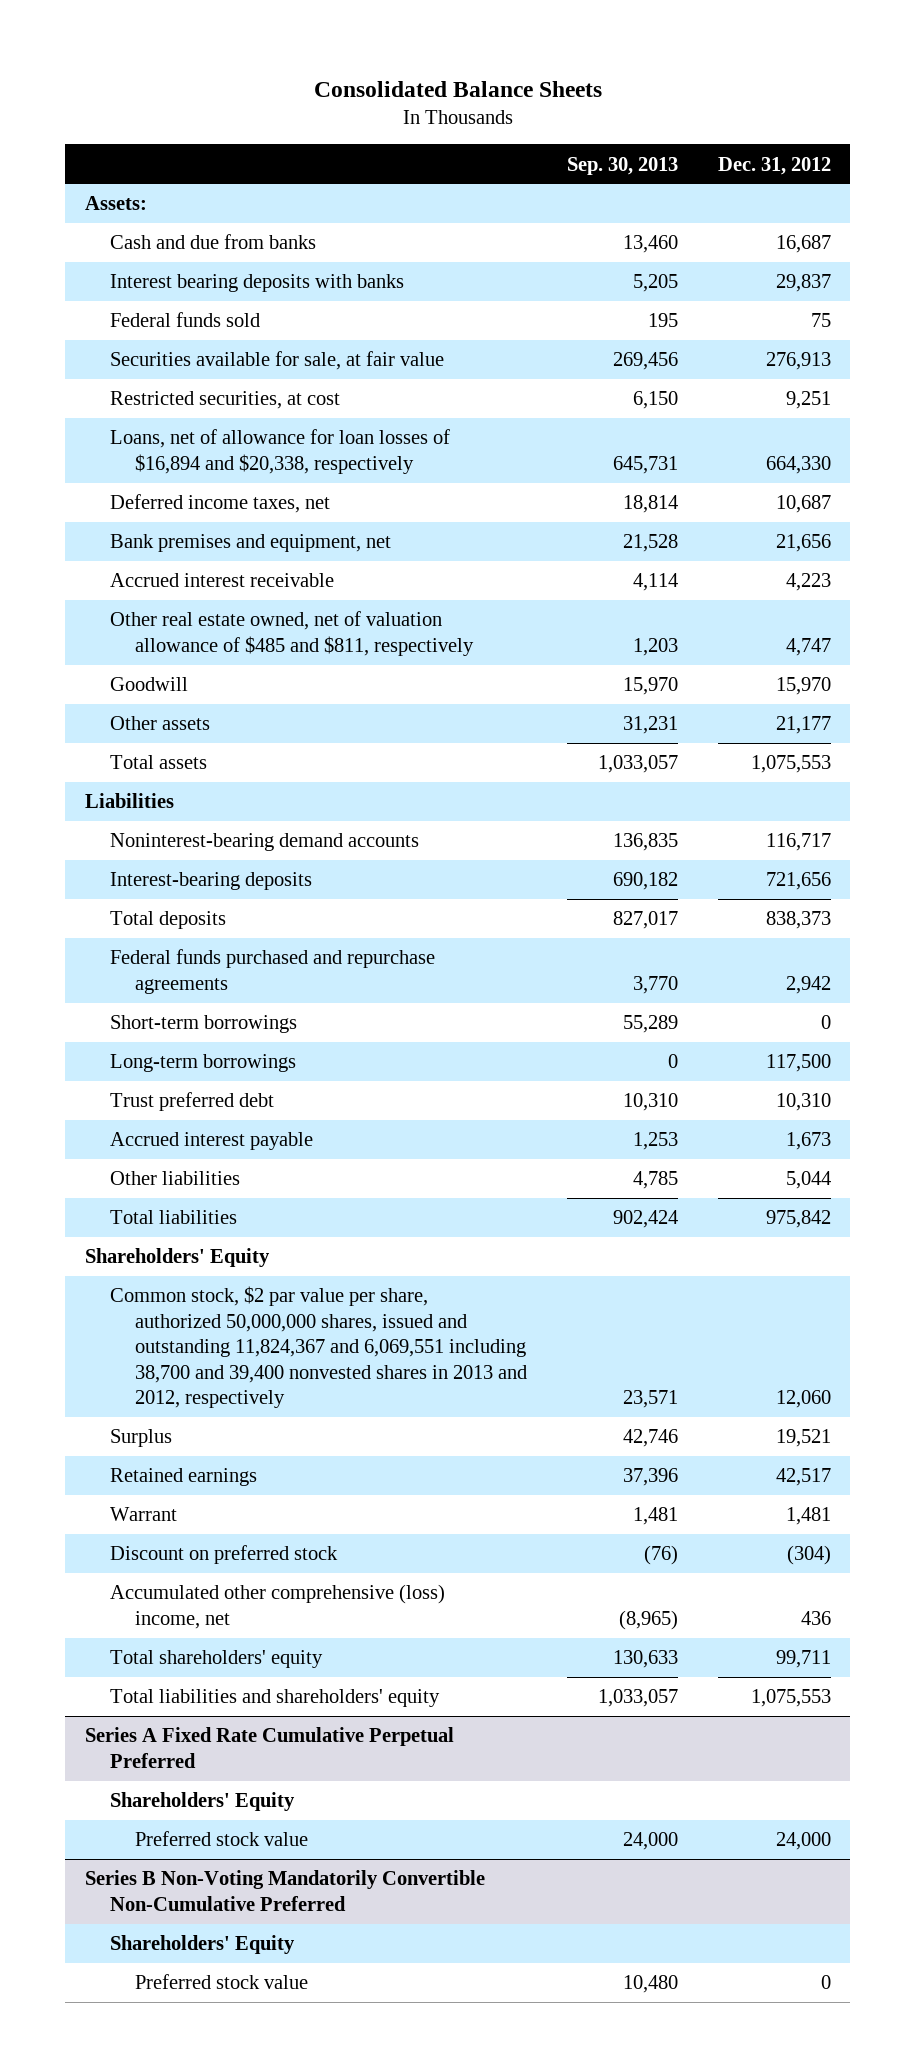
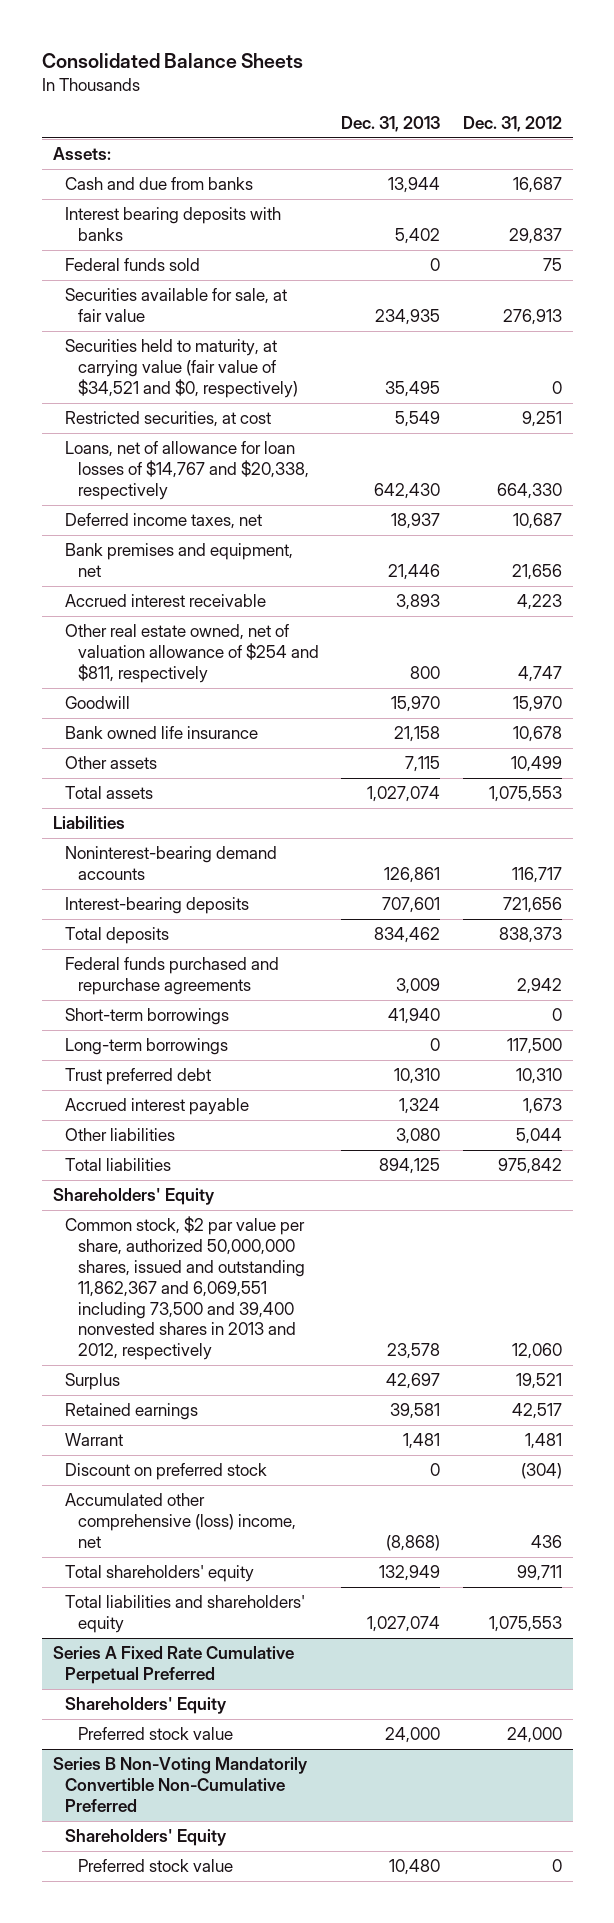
[566,156,678,175] Sep. 30, 2013 -> none
none -> [341,115,441,132] Dec. 31, 2013
none -> [65,339,298,398] Securities held to maturity, at carrying value (fair value of $34,521 and $0, respectively)
[110,429,451,474] Loans, net of allowance for loan losses of $16,894 and $20,338, respectively -> [65,441,309,500] Loans, net of allowance for loan losses of $14,767 and $20,338, respectively
[110,611,474,656] Other real estate owned, net of valuation allowance of $485 and $811, respectively -> [65,624,319,683] Other real estate owned, net of valuation allowance of $254 and $811, respectively
none -> [65,726,259,740] Bank owned life insurance
[775,716,831,735] 21,177 -> [510,756,562,773] 10,499
[110,1286,527,1409] Common stock, $2 par value per share, authorized 50,000,000 shares, issued and outstanding 11,824,367 and 6,069,551 including 38,700 and 39,400 nonvested shares in 2013 and 2012, respectively -> [65,1216,306,1361] Common stock, $2 par value per share, authorized 50,000,000 shares, issued and outstanding 11,862,367 and 6,069,551 including 73,500 and 39,400 nonvested shares in 2013 and 2012, respectively

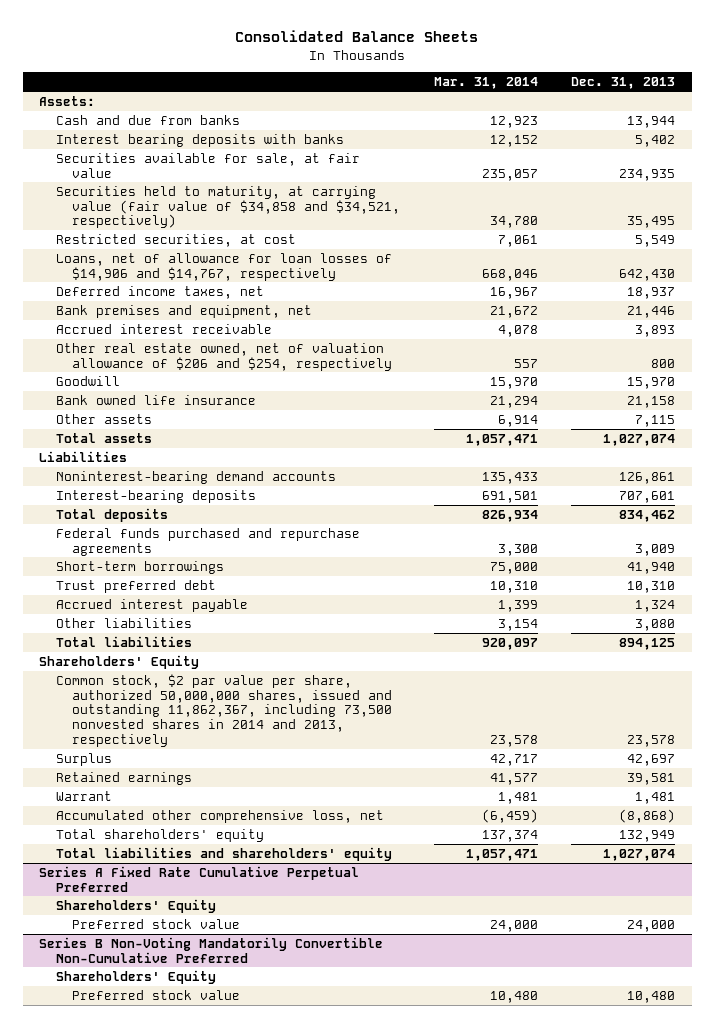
[462,115,562,132] Dec. 31, 2012 -> none
none -> [433,77,538,90] Mar. 31, 2014
[65,258,201,272] Federal funds sold -> none
[65,339,298,398] Securities held to maturity, at carrying value (fair value of $34,521 and $0, respectively) -> [55,185,401,229] Securities held to maturity, at carrying value (fair value of $34,858 and $34,521, respectively)
[65,441,309,500] Loans, net of allowance for loan losses of $14,767 and $20,338, respectively -> [55,252,392,281] Loans, net of allowance for loan losses of $14,906 and $14,767, respectively
[65,624,319,683] Other real estate owned, net of valuation allowance of $254 and $811, respectively -> [55,342,393,371] Other real estate owned, net of valuation allowance of $206 and $254, respectively
[65,1038,229,1056] Long-term borrowings -> none
[65,1216,306,1361] Common stock, $2 par value per share, authorized 50,000,000 shares, issued and outstanding 11,862,367 and 6,069,551 including 73,500 and 39,400 nonvested shares in 2013 and 2012, respectively -> [55,673,393,747] Common stock, $2 par value per share, authorized 50,000,000 shares, issued and outstanding 11,862,367, including 73,500 nonvested shares in 2014 and 2013, respectively
[65,1463,268,1481] Discount on preferred stock -> none
[65,1493,296,1548] Accumulated other comprehensive (loss) income, net -> [55,809,384,823] Accumulated other comprehensive loss, net

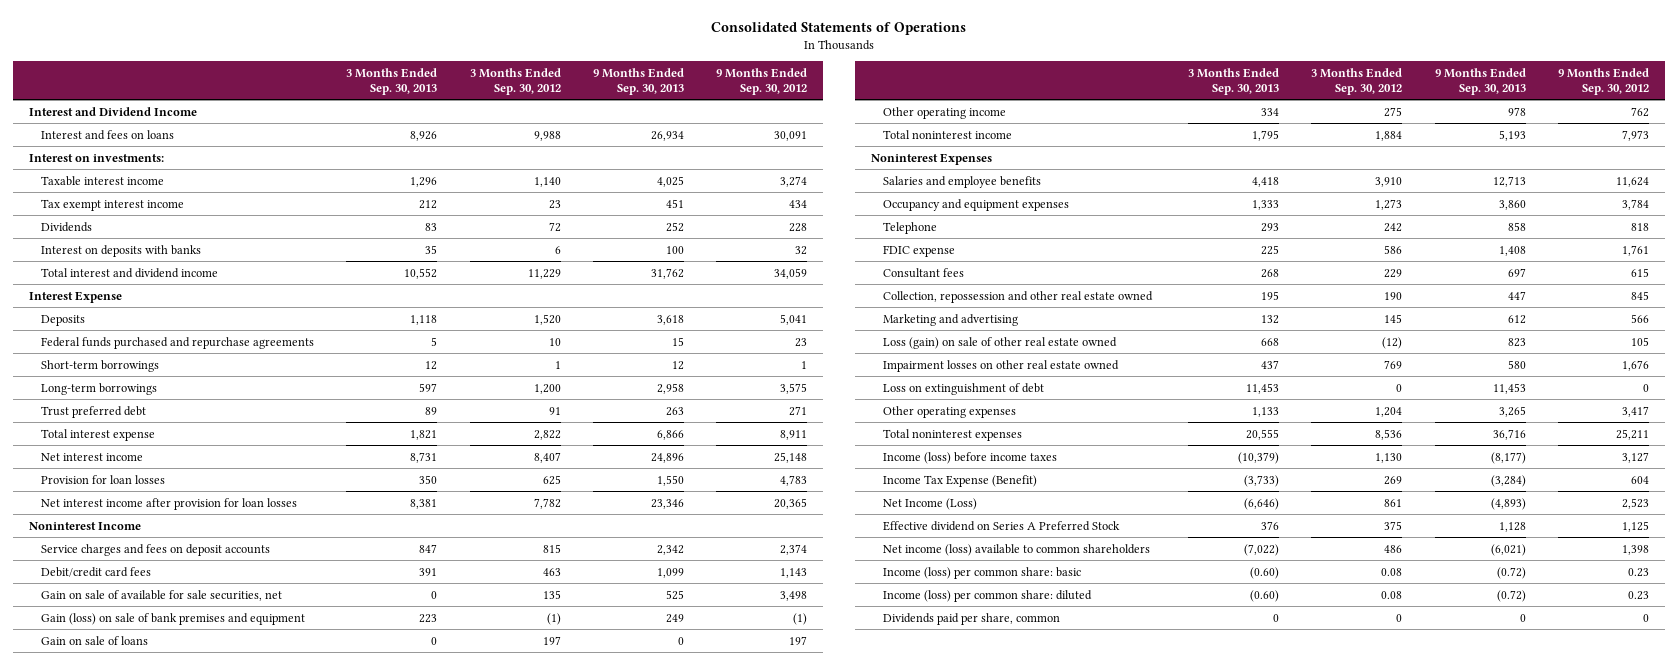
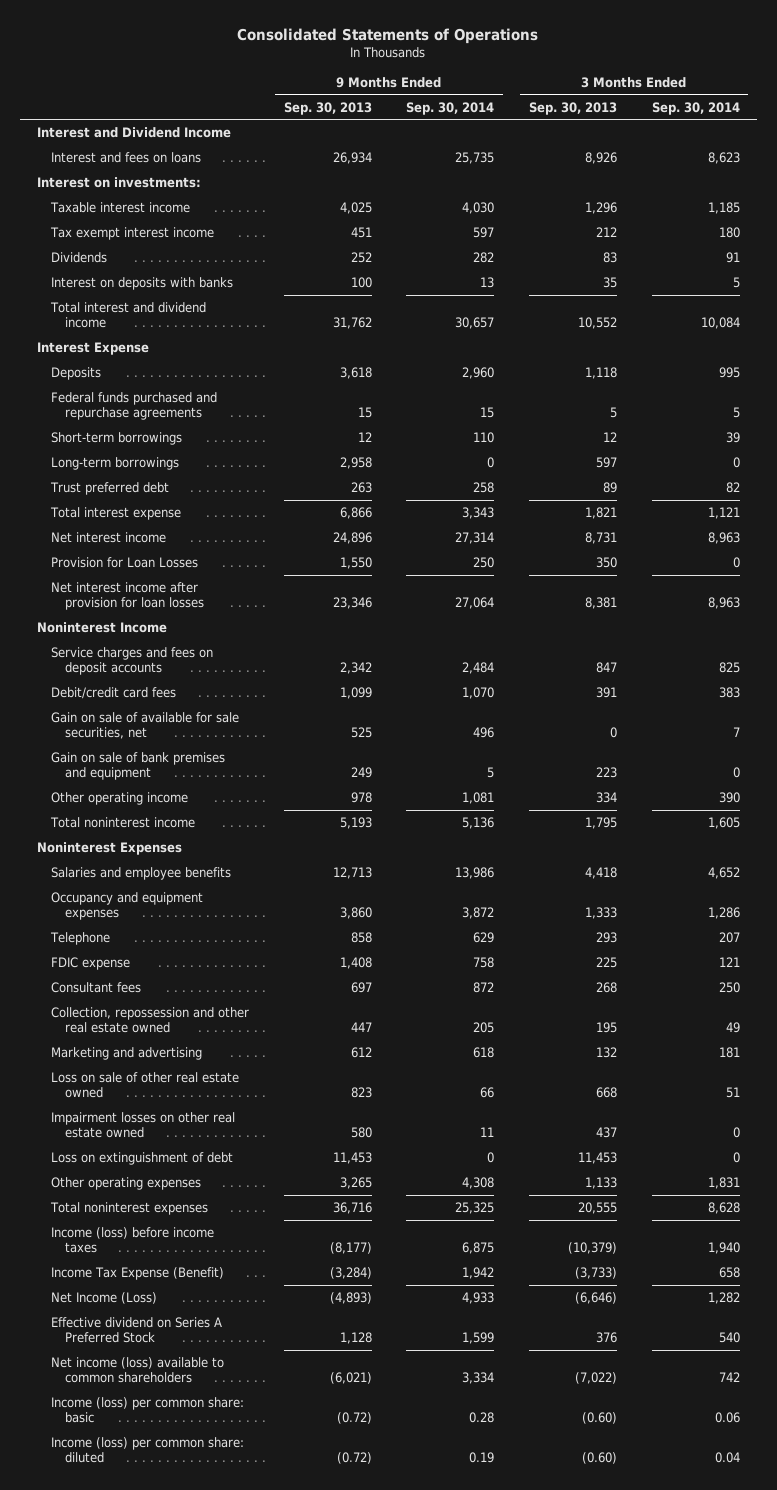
[469,68,561,95] 3 Months Ended Sep. 30, 2012 -> none
[716,68,808,95] 9 Months Ended Sep. 30, 2012 -> none
none -> [406,101,495,115] Sep. 30, 2014
none -> [651,101,740,115] Sep. 30, 2014
[40,474,165,484] Provision for loan losses -> [51,557,199,569] Provision for Loan Losses
[40,635,148,645] Gain on sale of loans -> none
[40,612,305,625] Gain (loss) on sale of bank premises and equipment -> [51,752,226,781] Gain on sale of bank premises and equipment
[882,336,1117,349] Loss (gain) on sale of other real estate owned -> [51,1072,240,1099] Loss on sale of other real estate owned
[882,612,1060,625] Dividends paid per share, common -> none

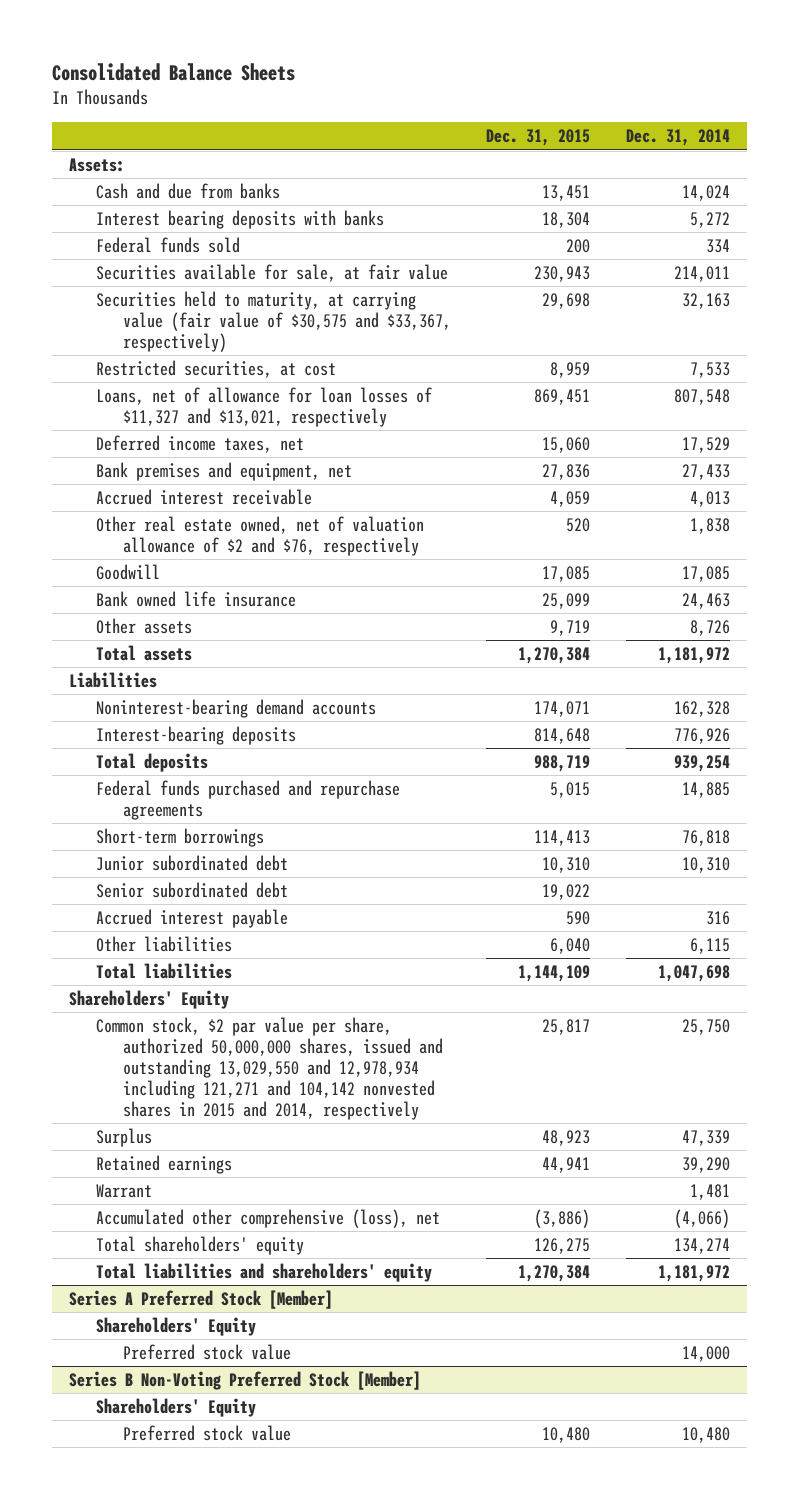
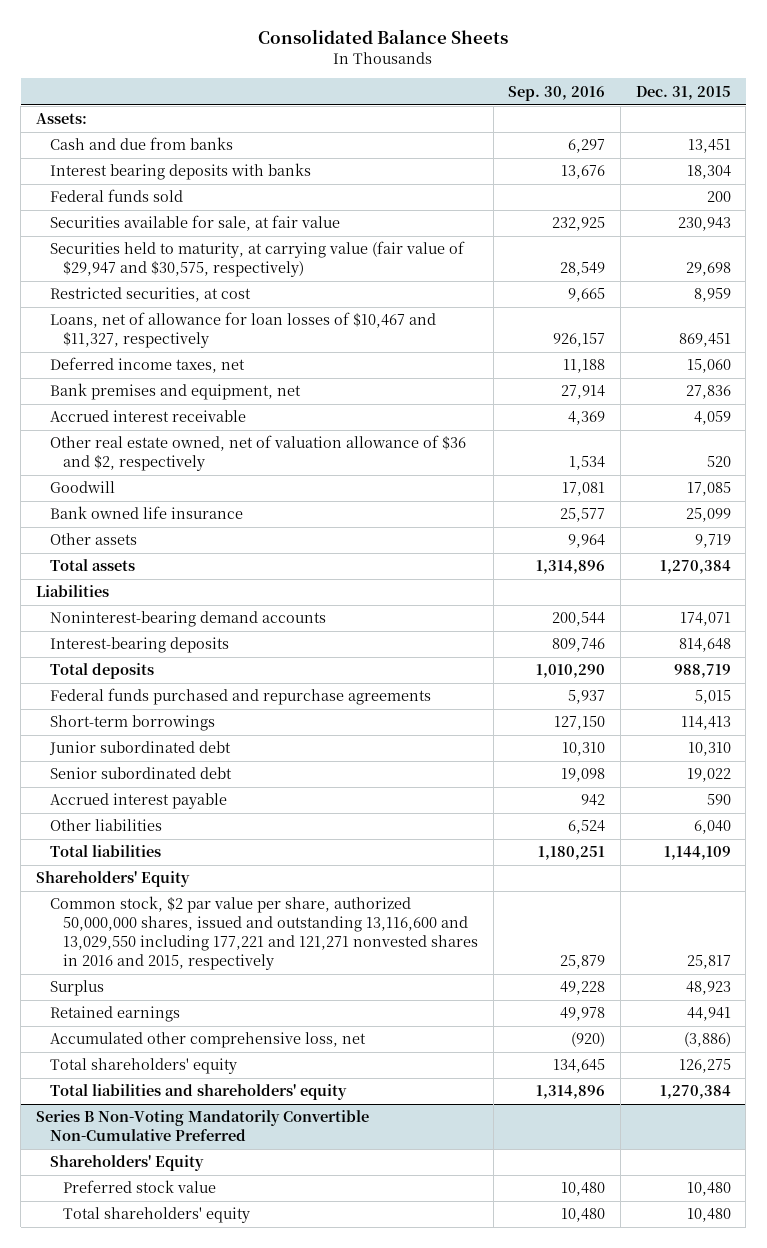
[625,129,730,147] Dec. 31, 2014 -> none
none -> [508,85,606,101] Sep. 30, 2016
[96,290,451,352] Securities held to maturity, at carrying value (fair value of $30,575 and $33,367, respectively) -> [49,241,465,278] Securities held to maturity, at carrying value (fair value of $29,947 and $30,575, respectively)
[96,386,433,427] Loans, net of allowance for loan losses of $11,327 and $13,021, respectively -> [49,312,436,349] Loans, net of allowance for loan losses of $10,467 and $11,327, respectively
[96,515,425,556] Other real estate owned, net of valuation allowance of $2 and $76, respectively -> [49,435,466,472] Other real estate owned, net of valuation allowance of $36 and $2, respectively
[96,1016,443,1121] Common stock, $2 par value per share, authorized 50,000,000 shares, issued and outstanding 13,029,550 and 12,978,934 including 121,271 and 104,142 nonvested shares in 2015 and 2014, respectively -> [49,896,479,971] Common stock, $2 par value per share, authorized 50,000,000 shares, issued and outstanding 13,116,600 and 13,029,550 including 177,221 and 121,271 nonvested shares in 2016 and 2015, respectively
[96,1183,153,1198] Warrant -> none
[96,1208,441,1228] Accumulated other comprehensive (loss), net -> [49,1032,366,1049] Accumulated other comprehensive loss, net
[69,1289,334,1309] Series A Preferred Stock [Member] -> none
[96,1316,257,1336] Shareholders' Equity -> none
[122,1343,291,1360] Preferred stock value -> none
[69,1370,422,1390] Series B Non-Voting Preferred Stock [Member] -> [36,1110,370,1142] Series B Non-Voting Mandatorily Convertible Non-Cumulative Preferred
none -> [63,1207,251,1224] Total shareholders' equity

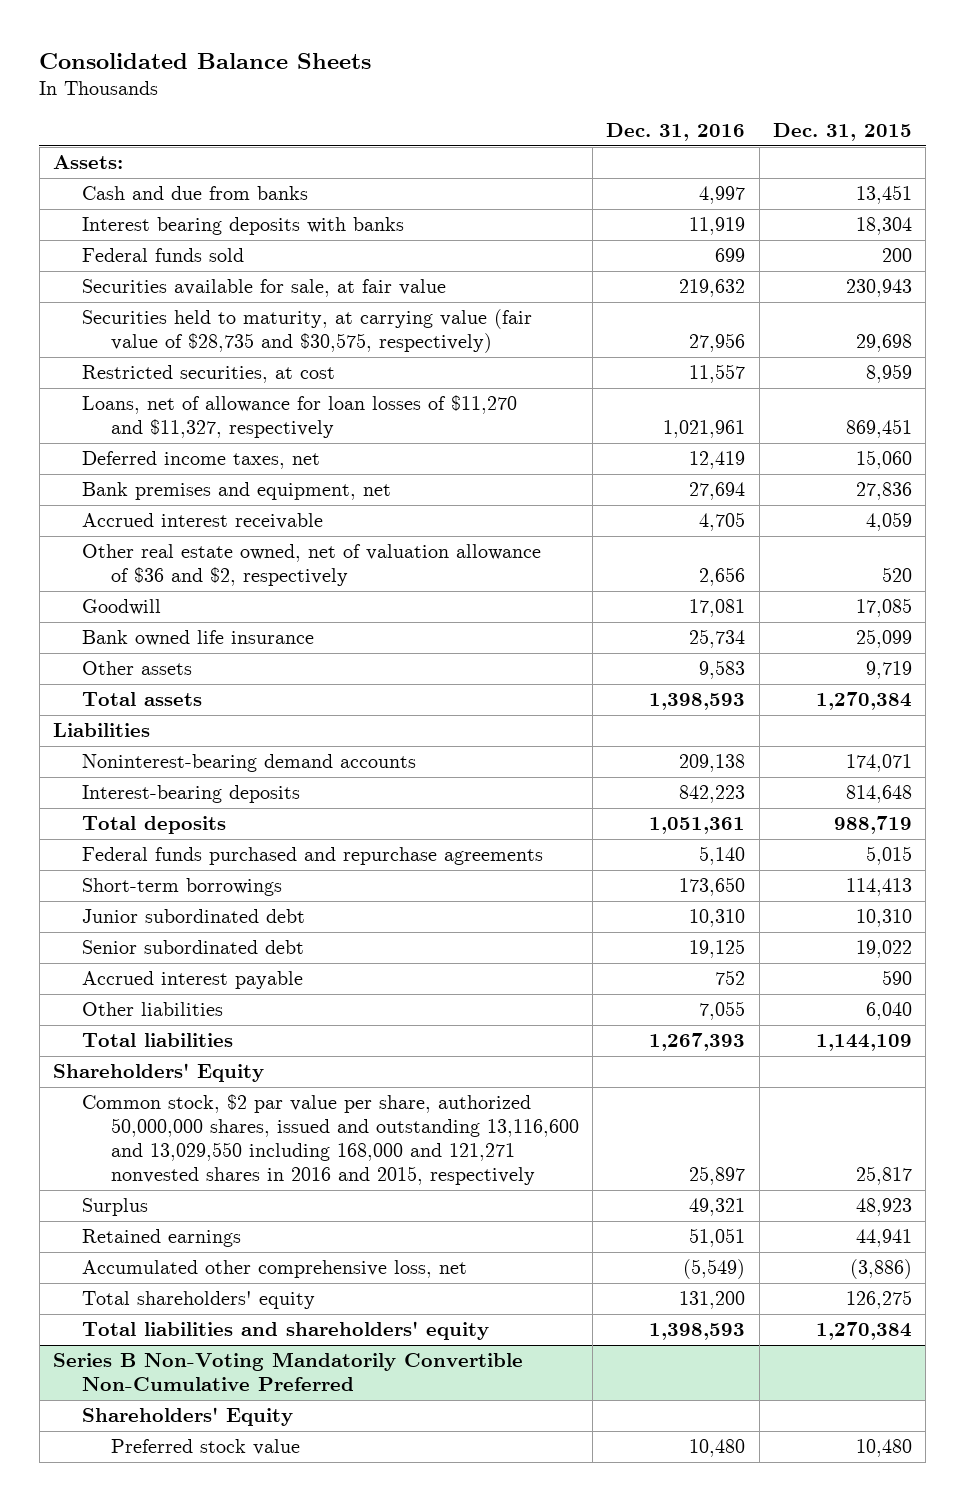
[508,85,606,101] Sep. 30, 2016 -> none
none -> [606,123,746,142] Dec. 31, 2016
[49,241,465,278] Securities held to maturity, at carrying value (fair value of $29,947 and $30,575, respectively) -> [81,309,532,354] Securities held to maturity, at carrying value (fair value of $28,735 and $30,575, respectively)
[49,312,436,349] Loans, net of allowance for loan losses of $10,467 and $11,327, respectively -> [81,395,517,439] Loans, net of allowance for loan losses of $11,270 and $11,327, respectively
[49,896,479,971] Common stock, $2 par value per share, authorized 50,000,000 shares, issued and outstanding 13,116,600 and 13,029,550 including 177,221 and 121,271 nonvested shares in 2016 and 2015, respectively -> [81,1094,579,1186] Common stock, $2 par value per share, authorized 50,000,000 shares, issued and outstanding 13,116,600 and 13,029,550 including 168,000 and 121,271 nonvested shares in 2016 and 2015, respectively
[63,1207,251,1224] Total shareholders' equity -> none

